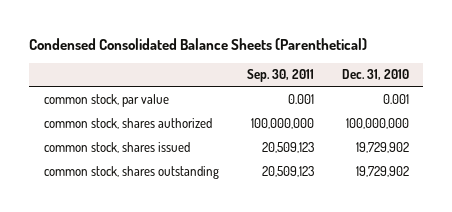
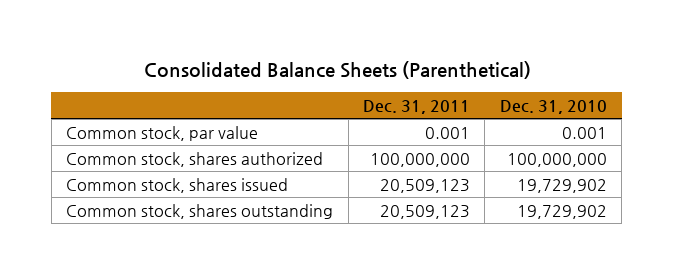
[29,37,368,50] Condensed Consolidated Balance Sheets (Parenthetical) -> [143,61,531,80] Consolidated Balance Sheets (Parenthetical)
[246,69,314,83] Sep. 30, 2011 -> none
none -> [363,99,471,114] Dec. 31, 2011
[43,93,169,107] common stock, par value -> [66,125,259,141] Common stock, par value
[43,117,212,129] common stock, shares authorized -> [66,151,324,167] Common stock, shares authorized
[43,141,190,153] common stock, shares issued -> [66,177,289,193] Common stock, shares issued
[43,165,219,179] common stock, shares outstanding -> [66,203,334,219] Common stock, shares outstanding

